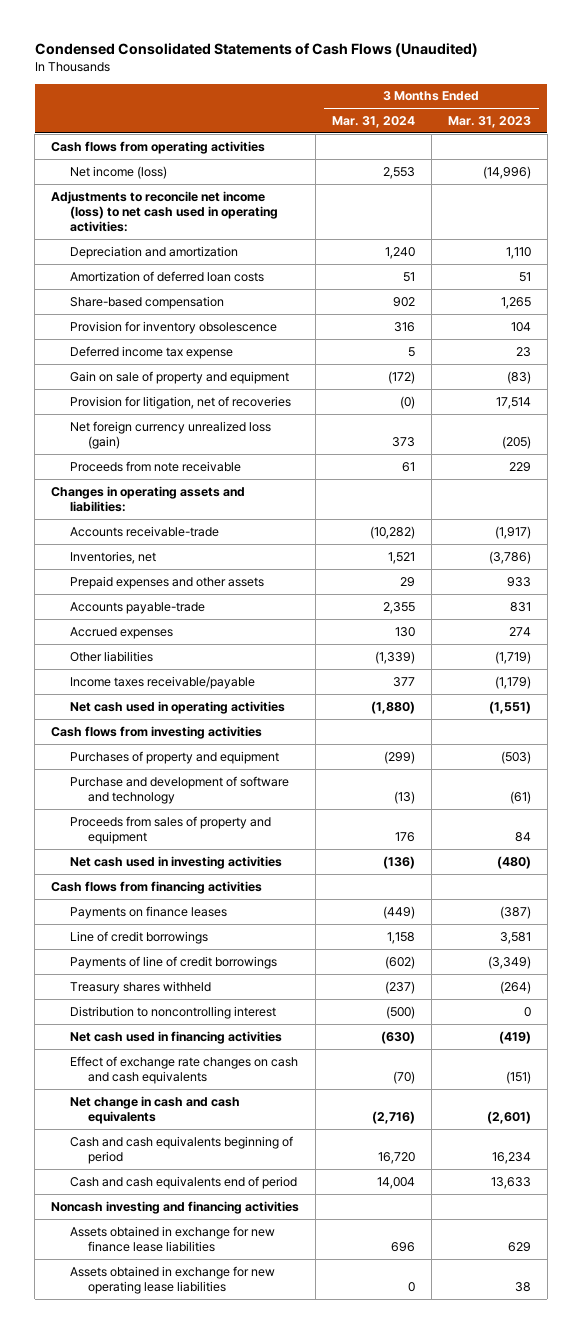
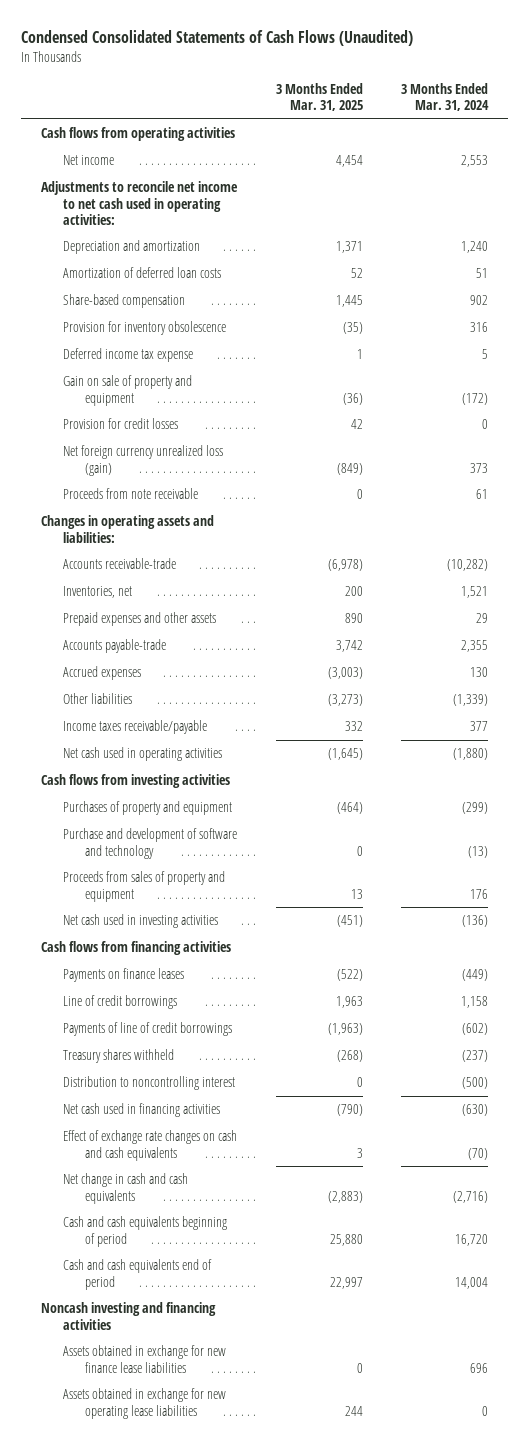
[447,115,531,128] Mar. 31, 2023 -> none
none -> [275,82,363,112] 3 Months Ended Mar. 31, 2025
[69,165,167,179] Net income (loss) -> [62,155,114,166] Net income
[51,190,278,232] Adjustments to reconcile net income (loss) to net cash used in operating activities: -> [40,181,238,225] Adjustments to reconcile net income to net cash used in operating activities:
[69,395,291,409] Provision for litigation, net of recoveries -> none
none -> [62,418,178,430] Provision for credit losses

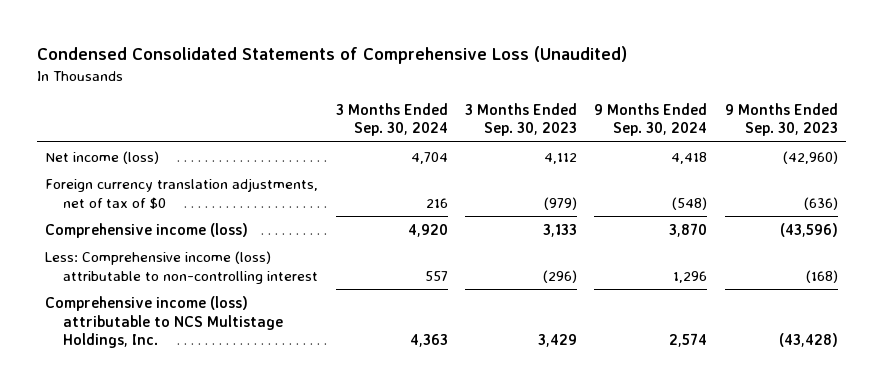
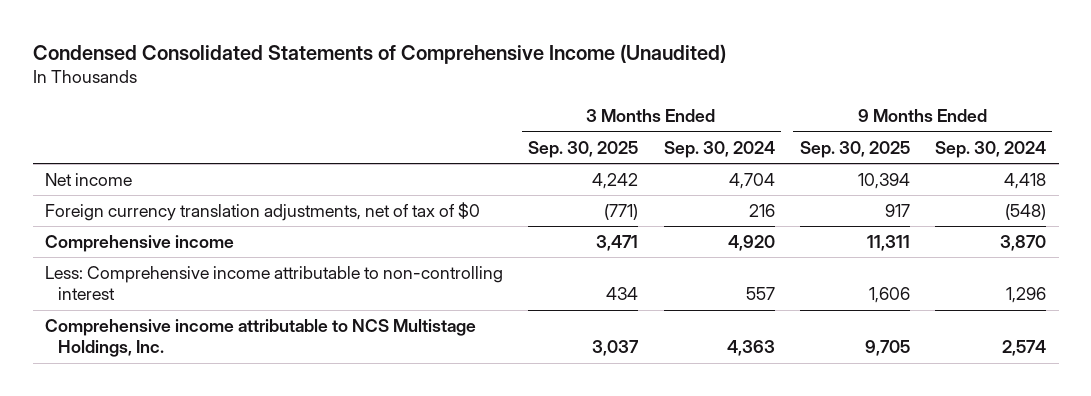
[36,46,627,65] Condensed Consolidated Statements of Comprehensive Loss (Unaudited) -> [32,43,726,64] Condensed Consolidated Statements of Comprehensive Income (Unaudited)
[465,102,578,137] 3 Months Ended Sep. 30, 2023 -> none
[724,102,838,137] 9 Months Ended Sep. 30, 2023 -> none
none -> [528,140,639,158] Sep. 30, 2025
none -> [799,140,910,158] Sep. 30, 2025
[45,150,160,164] Net income (loss) -> [45,173,133,187] Net income
[45,222,249,238] Comprehensive income (loss) -> [45,235,235,253] Comprehensive income
[45,250,318,284] Less: Comprehensive income (loss) attributable to non-controlling interest -> [45,266,504,301] Less: Comprehensive income attributable to non-controlling interest
[45,295,283,349] Comprehensive income (loss) attributable to NCS Multistage Holdings, Inc. -> [45,319,477,358] Comprehensive income attributable to NCS Multistage Holdings, Inc.

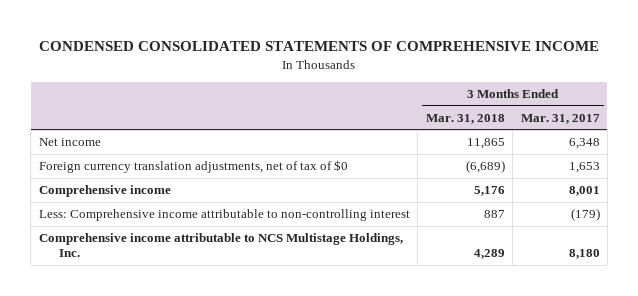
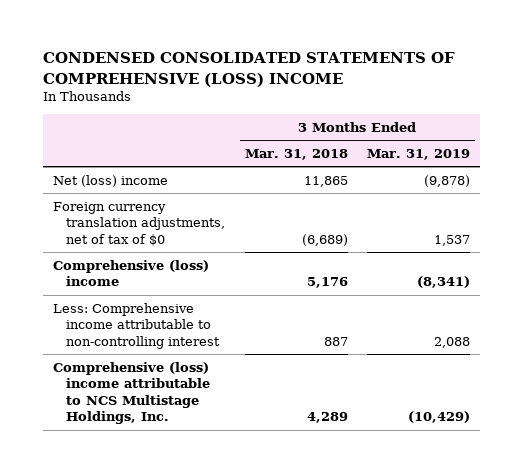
[39,41,600,52] CONDENSED CONSOLIDATED STATEMENTS OF COMPREHENSIVE INCOME -> [43,52,456,87] CONDENSED CONSOLIDATED STATEMENTS OF COMPREHENSIVE (LOSS) INCOME
[520,113,600,124] Mar. 31, 2017 -> none
none -> [367,148,471,160] Mar. 31, 2019
[38,138,101,147] Net income -> [53,174,169,187] Net (loss) income
[38,185,171,198] Comprehensive income -> [53,259,210,287] Comprehensive (loss) income
[38,233,403,258] Comprehensive income attributable to NCS Multistage Holdings, Inc. -> [53,361,211,425] Comprehensive (loss) income attributable to NCS Multistage Holdings, Inc.

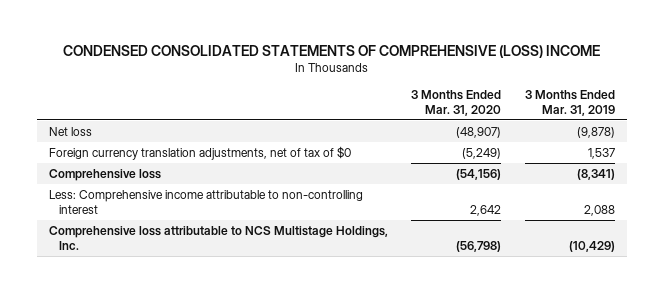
[244,148,348,160] Mar. 31, 2018 -> none
none -> [411,89,502,116] 3 Months Ended Mar. 31, 2020
[53,174,169,187] Net (loss) income -> [48,126,92,136] Net loss
[53,259,210,287] Comprehensive (loss) income -> [48,168,161,181] Comprehensive loss
[53,361,211,425] Comprehensive (loss) income attributable to NCS Multistage Holdings, Inc. -> [48,225,388,250] Comprehensive loss attributable to NCS Multistage Holdings, Inc.

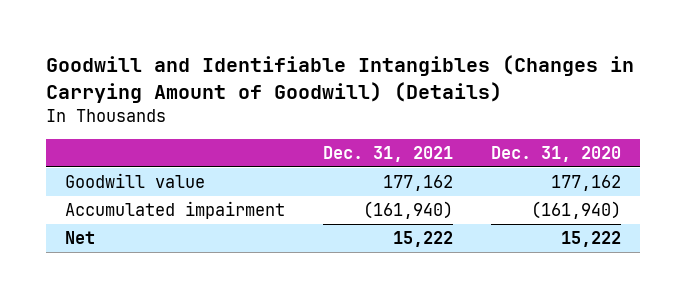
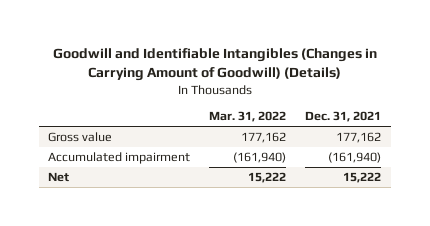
[490,146,621,163] Dec. 31, 2020 -> none
none -> [209,111,287,123] Mar. 31, 2022
[64,173,205,189] Goodwill value -> [48,132,113,143] Gross value

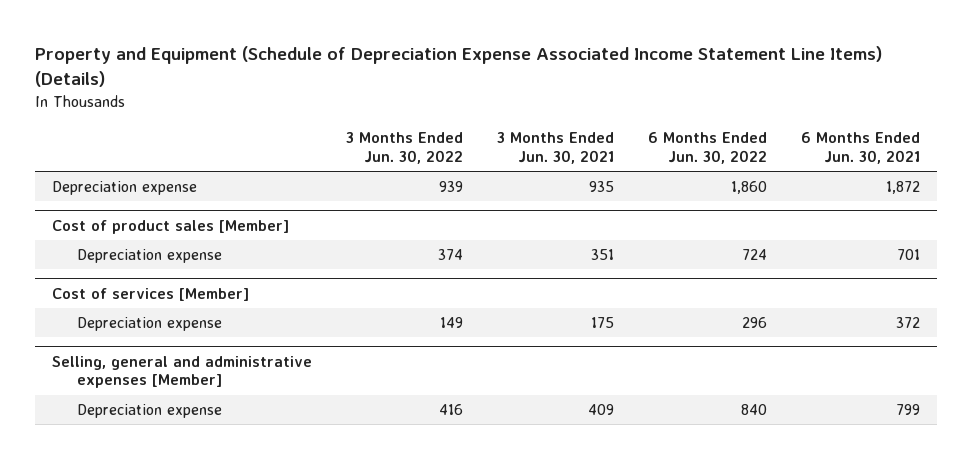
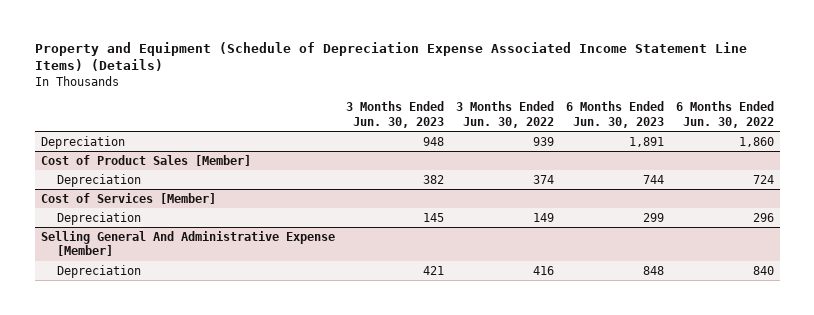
[496,131,614,164] 3 Months Ended Jun. 30, 2021 -> none
[800,131,920,164] 6 Months Ended Jun. 30, 2021 -> none
none -> [346,101,445,128] 3 Months Ended Jun. 30, 2023
none -> [566,101,665,128] 6 Months Ended Jun. 30, 2023
[51,181,197,196] Depreciation expense -> [40,135,125,149] Depreciation
[51,219,289,234] Cost of product sales [Member] -> [40,154,251,166] Cost of Product Sales [Member]
[76,249,222,264] Depreciation expense -> [56,173,141,187] Depreciation
[51,287,249,301] Cost of services [Member] -> [40,192,216,204] Cost of Services [Member]
[76,317,222,332] Depreciation expense -> [56,211,141,225] Depreciation
[51,355,312,389] Selling, general and administrative expenses [Member] -> [40,230,335,257] Selling General And Administrative Expense [Member]
[76,404,222,419] Depreciation expense -> [56,264,141,278] Depreciation

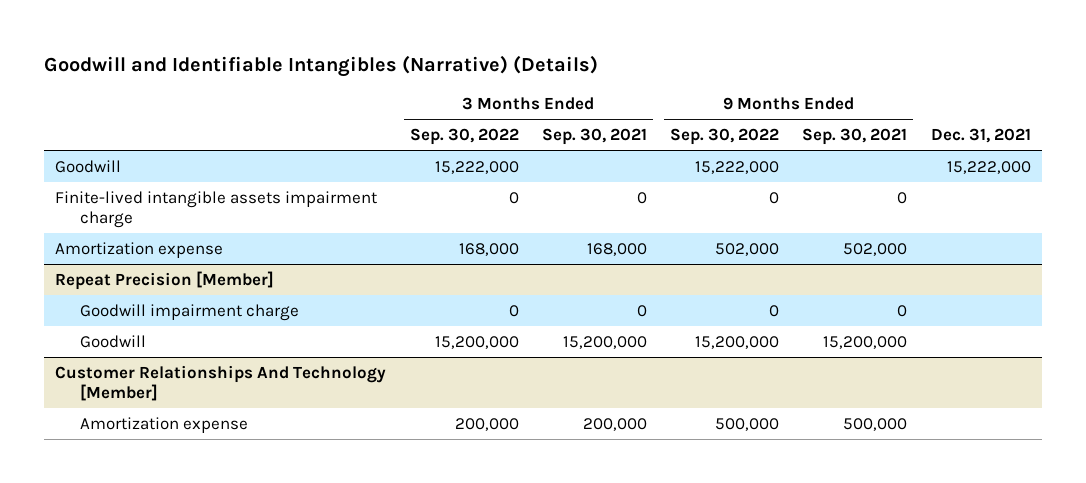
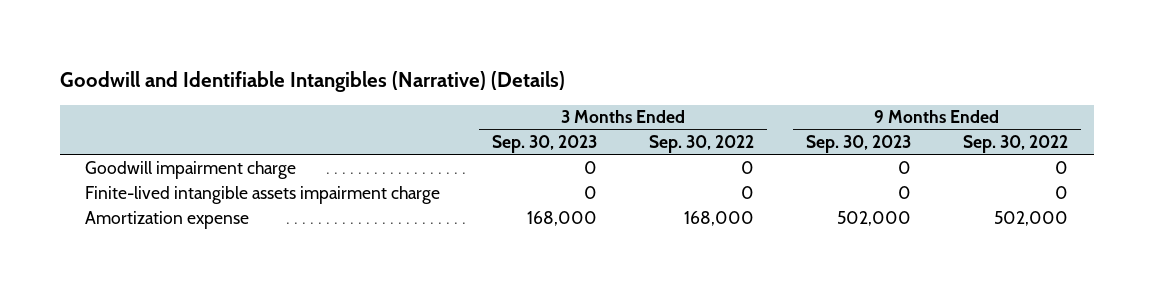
[541,128,647,146] Sep. 30, 2021 -> none
[802,128,908,146] Sep. 30, 2021 -> none
[930,128,1031,144] Dec. 31, 2021 -> none
none -> [492,134,598,153] Sep. 30, 2023
none -> [806,134,912,153] Sep. 30, 2023
[55,160,122,174] Goodwill -> none
none -> [85,160,297,179] Goodwill impairment charge
[55,271,275,291] Repeat Precision [Member] -> none
[79,304,299,322] Goodwill impairment charge -> none
[79,335,146,349] Goodwill -> none
[55,365,387,402] Customer Relationships And Technology [Member] -> none
[79,417,248,434] Amortization expense -> none

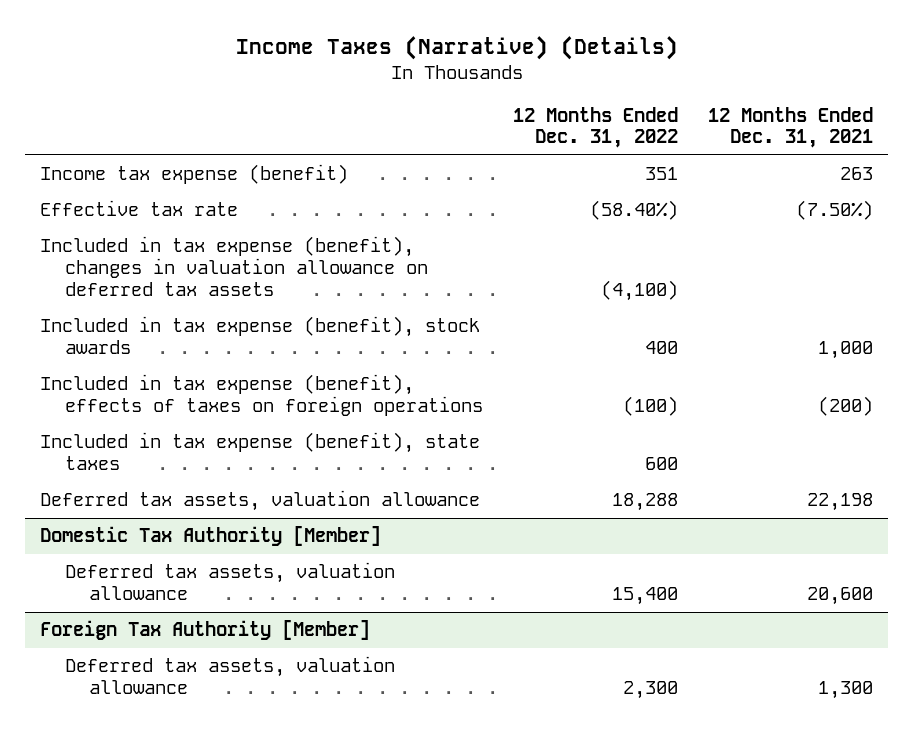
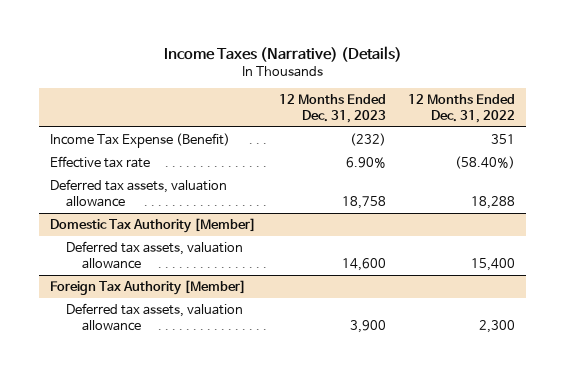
[708,106,874,149] 12 Months Ended Dec. 31, 2021 -> none
none -> [278,94,386,124] 12 Months Ended Dec. 31, 2023
[40,164,349,185] Income tax expense (benefit) -> [50,132,231,148] Income Tax Expense (Benefit)
[40,236,428,297] Included in tax expense (benefit), changes in valuation allowance on deferred tax assets -> none
[40,316,481,355] Included in tax expense (benefit), stock awards -> none
[40,374,483,417] Included in tax expense (benefit), effects of taxes on foreign operations -> none
[40,432,481,471] Included in tax expense (benefit), state taxes -> none

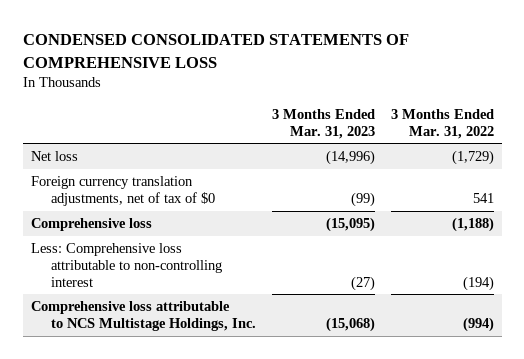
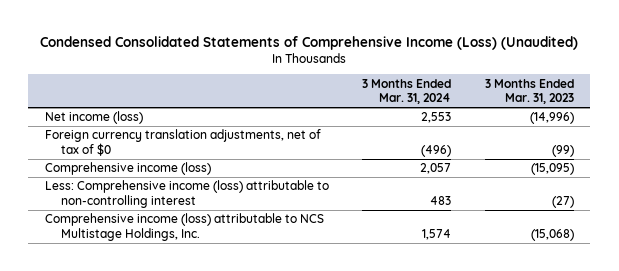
[22,34,409,68] CONDENSED CONSOLIDATED STATEMENTS OF COMPREHENSIVE LOSS -> [40,35,579,50] Condensed Consolidated Statements of Comprehensive Income (Loss) (Unaudited)
[390,108,494,139] 3 Months Ended Mar. 31, 2022 -> none
none -> [362,78,452,105] 3 Months Ended Mar. 31, 2024
[30,151,78,162] Net loss -> [45,111,144,125] Net income (loss)
[30,218,152,232] Comprehensive loss -> [45,162,212,176] Comprehensive income (loss)
[30,243,223,287] Less: Comprehensive loss attributable to non-controlling interest -> [45,180,330,208] Less: Comprehensive income (loss) attributable to non-controlling interest
[30,301,257,331] Comprehensive loss attributable to NCS Multistage Holdings, Inc. -> [45,213,325,241] Comprehensive income (loss) attributable to NCS Multistage Holdings, Inc.

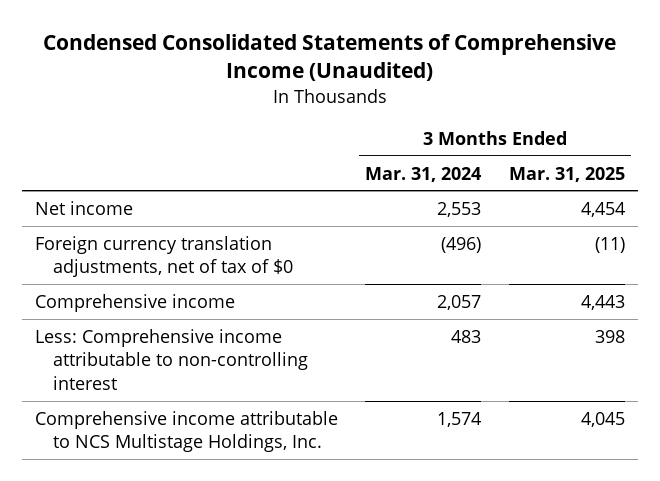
[40,35,579,50] Condensed Consolidated Statements of Comprehensive Income (Loss) (Unaudited) -> [42,33,616,82] Condensed Consolidated Statements of Comprehensive Income (Unaudited)
[484,78,574,105] 3 Months Ended Mar. 31, 2023 -> none
none -> [508,166,625,182] Mar. 31, 2025
[45,111,144,125] Net income (loss) -> [35,200,134,215] Net income
[45,162,212,176] Comprehensive income (loss) -> [35,293,236,312] Comprehensive income
[45,180,330,208] Less: Comprehensive income (loss) attributable to non-controlling interest -> [35,328,308,390] Less: Comprehensive income attributable to non-controlling interest
[45,213,325,241] Comprehensive income (loss) attributable to NCS Multistage Holdings, Inc. -> [35,410,339,453] Comprehensive income attributable to NCS Multistage Holdings, Inc.

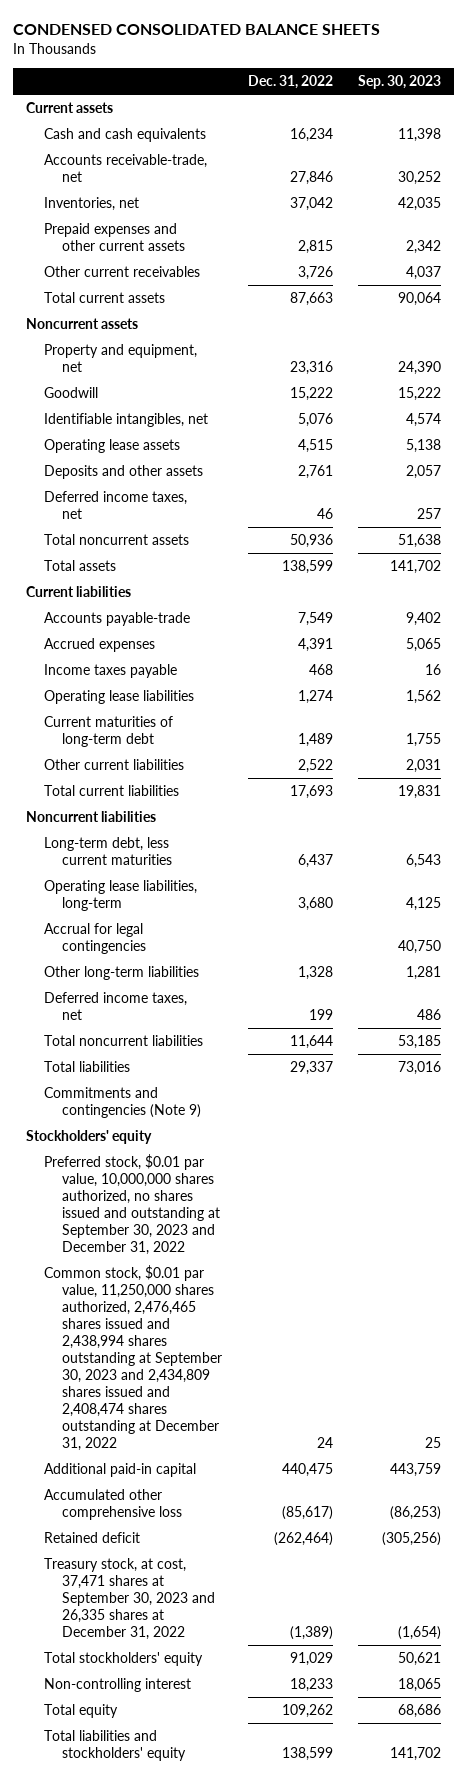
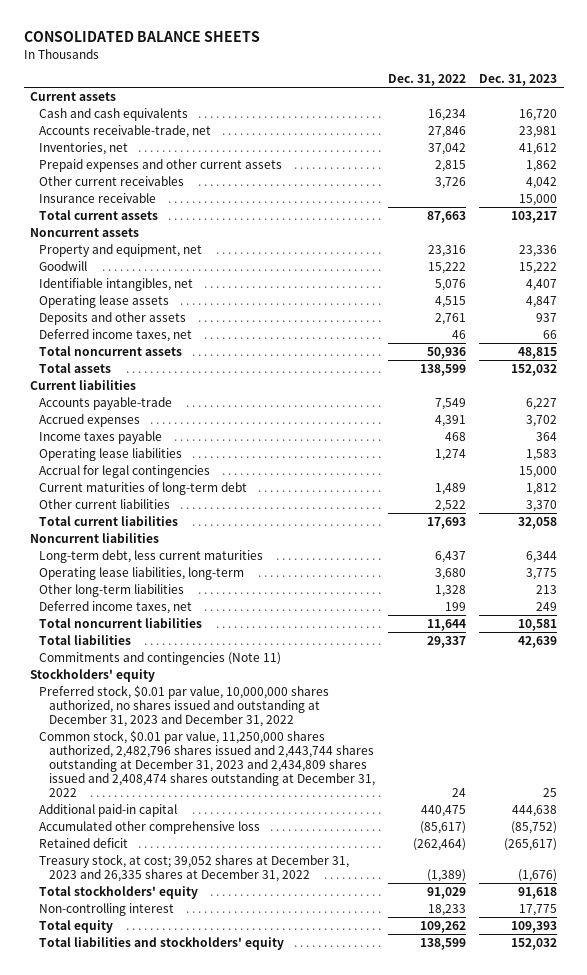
[13,24,381,36] CONDENSED CONSOLIDATED BALANCE SHEETS -> [23,31,260,43] CONSOLIDATED BALANCE SHEETS
[358,75,442,90] Sep. 30, 2023 -> none
none -> [479,74,558,87] Dec. 31, 2023
none -> [39,192,157,203] Insurance receivable
[44,923,147,955] Accrual for legal contingencies -> [39,464,211,478] Accrual for legal contingencies
[44,1087,202,1119] Commitments and contingencies (Note 9) -> [39,651,282,665] Commitments and contingencies (Note 11)
[44,1154,221,1255] Preferred stock, $0.01 par value, 10,000,000 shares authorized, no shares issued and outstanding at September 30, 2023 and December 31, 2022 -> [39,684,330,727] Preferred stock, $0.01 par value, 10,000,000 shares authorized, no shares issued and outstanding at December 31, 2023 and December 31, 2022
[44,1265,223,1451] Common stock, $0.01 par value, 11,250,000 shares authorized, 2,476,465 shares issued and 2,438,994 shares outstanding at September 30, 2023 and 2,434,809 shares issued and 2,408,474 shares outstanding at December 31, 2022 -> [39,729,375,797] Common stock, $0.01 par value, 11,250,000 shares authorized, 2,482,796 shares issued and 2,443,744 shares outstanding at December 31, 2023 and 2,434,809 shares issued and 2,408,474 shares outstanding at December 31, 2022
[44,1558,216,1640] Treasury stock, at cost, 37,471 shares at September 30, 2023 and 26,335 shares at December 31, 2022 -> [39,853,350,882] Treasury stock, at cost; 39,052 shares at December 31, 2023 and 26,335 shares at December 31, 2022

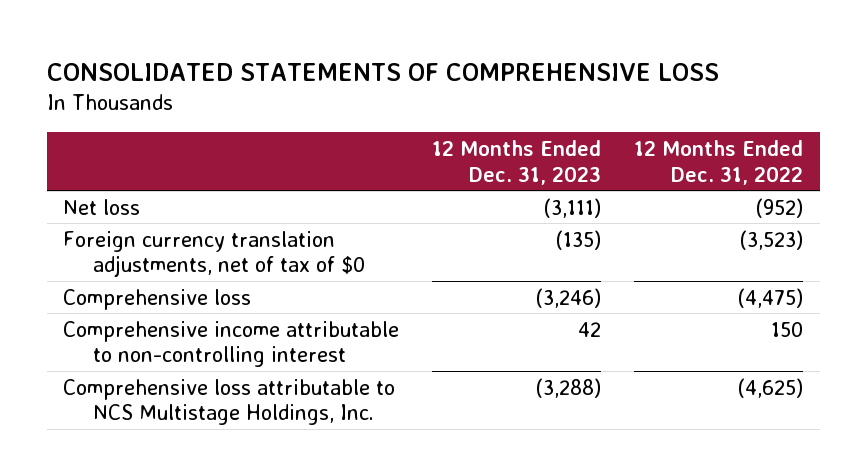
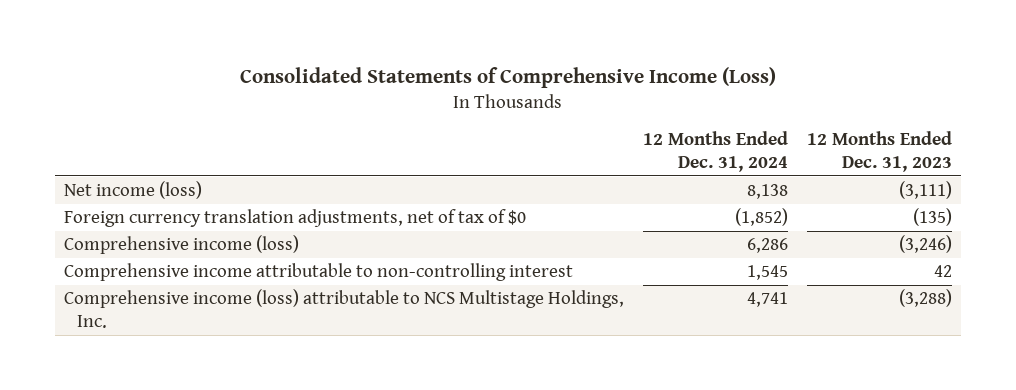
[46,62,719,81] CONSOLIDATED STATEMENTS OF COMPREHENSIVE LOSS -> [239,66,776,88] Consolidated Statements of Comprehensive Income (Loss)
[634,140,804,185] 12 Months Ended Dec. 31, 2022 -> none
none -> [642,131,788,172] 12 Months Ended Dec. 31, 2024
[63,198,141,215] Net loss -> [63,181,202,200] Net income (loss)
[63,288,252,310] Comprehensive loss -> [63,235,299,255] Comprehensive income (loss)
[63,378,396,426] Comprehensive loss attributable to NCS Multistage Holdings, Inc. -> [63,289,624,328] Comprehensive income (loss) attributable to NCS Multistage Holdings, Inc.

